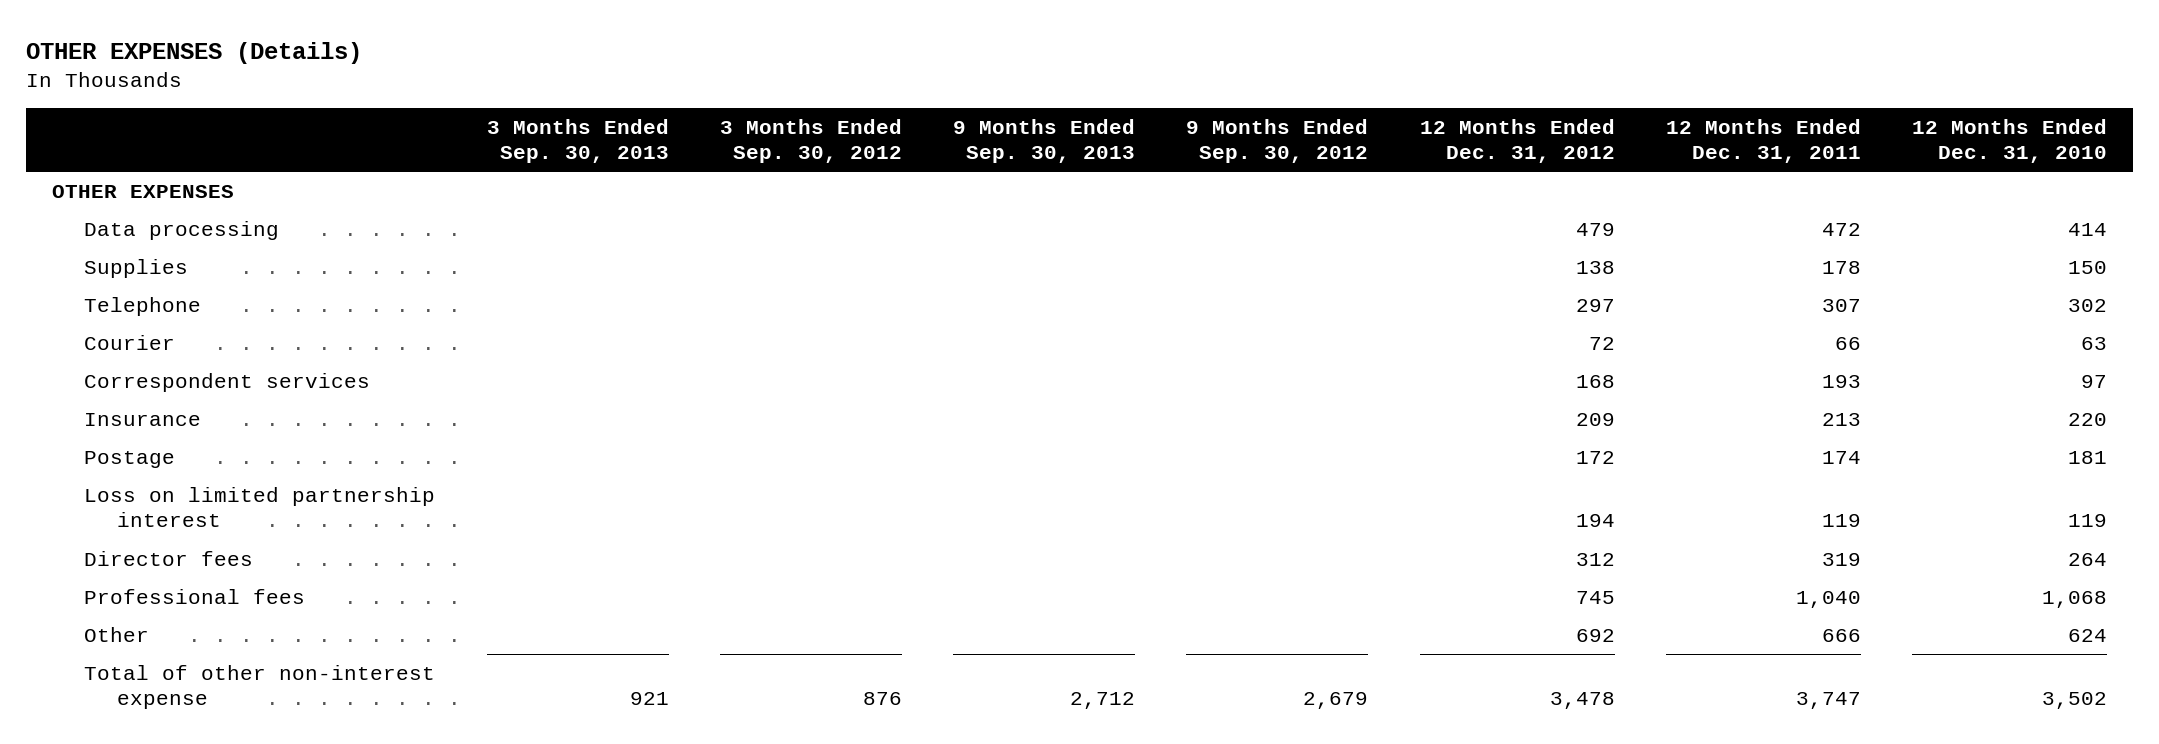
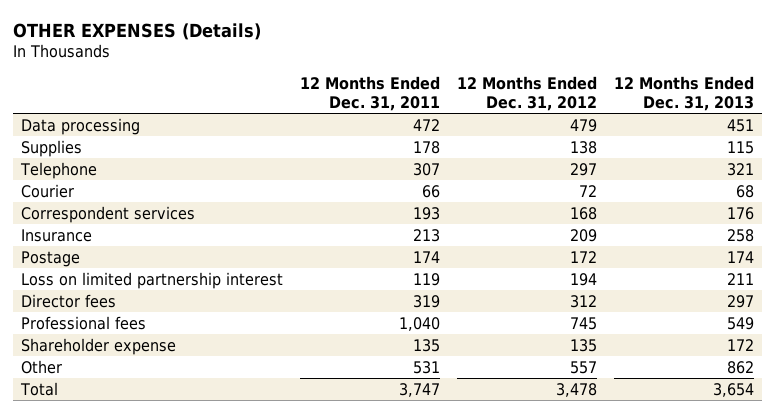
[486,118,669,164] 3 Months Ended Sep. 30, 2013 -> none
[719,118,902,164] 3 Months Ended Sep. 30, 2012 -> none
[953,118,1136,164] 9 Months Ended Sep. 30, 2013 -> none
[1186,118,1369,164] 9 Months Ended Sep. 30, 2012 -> none
[1912,118,2108,164] 12 Months Ended Dec. 31, 2010 -> none
none -> [613,76,754,111] 12 Months Ended Dec. 31, 2013
[51,185,234,199] OTHER EXPENSES -> none
none -> [21,337,177,355] Shareholder expense
[1575,629,1615,643] 692 -> [569,360,597,374] 557
[1822,629,1862,643] 666 -> [412,360,440,374] 531
[84,665,436,710] Total of other non-interest expense -> [20,381,59,396] Total

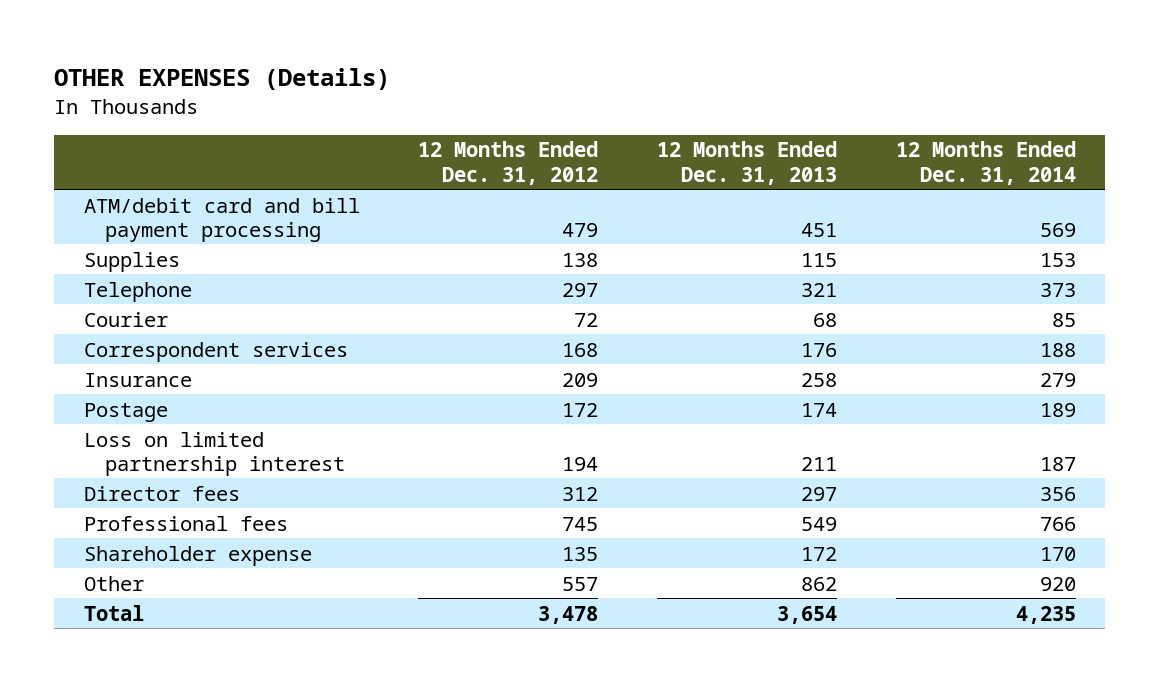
[299,76,440,111] 12 Months Ended Dec. 31, 2011 -> none
none -> [895,141,1076,185] 12 Months Ended Dec. 31, 2014
[21,117,141,135] Data processing -> [83,197,360,242] ATM/debit card and bill payment processing

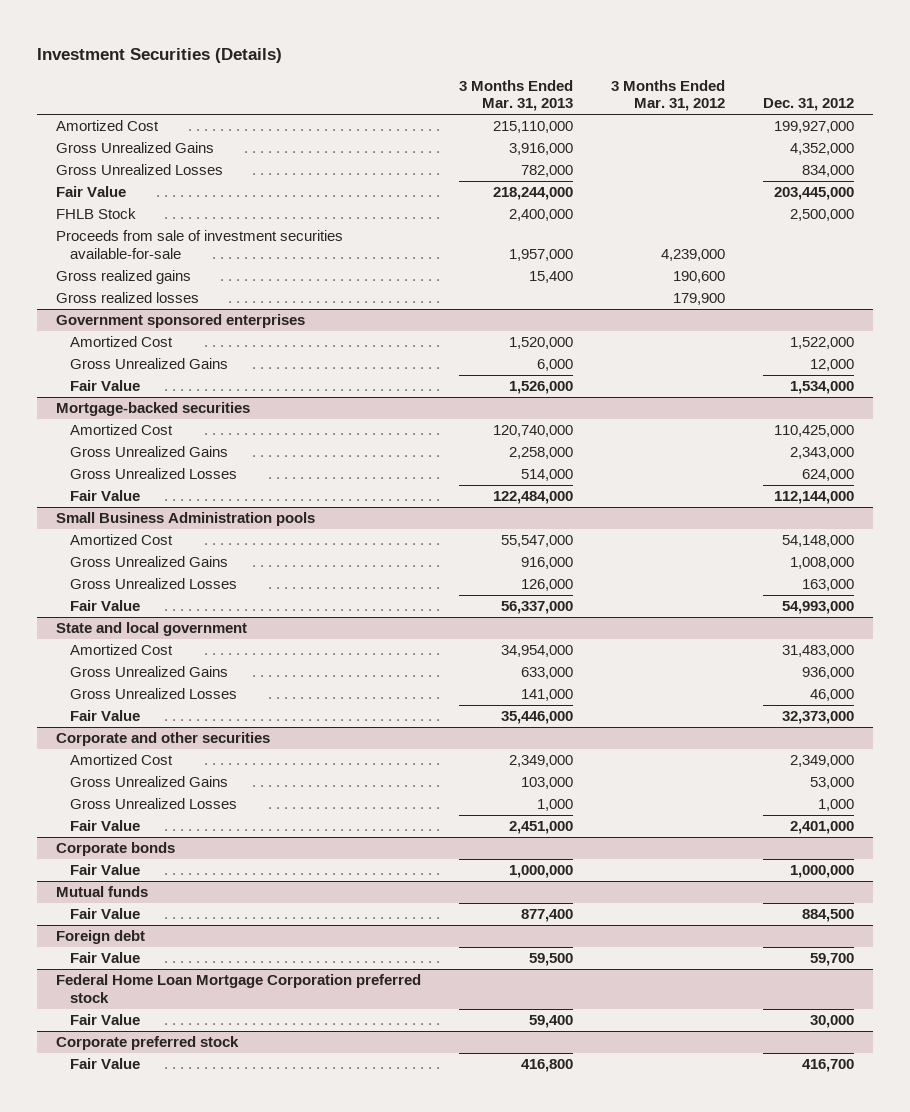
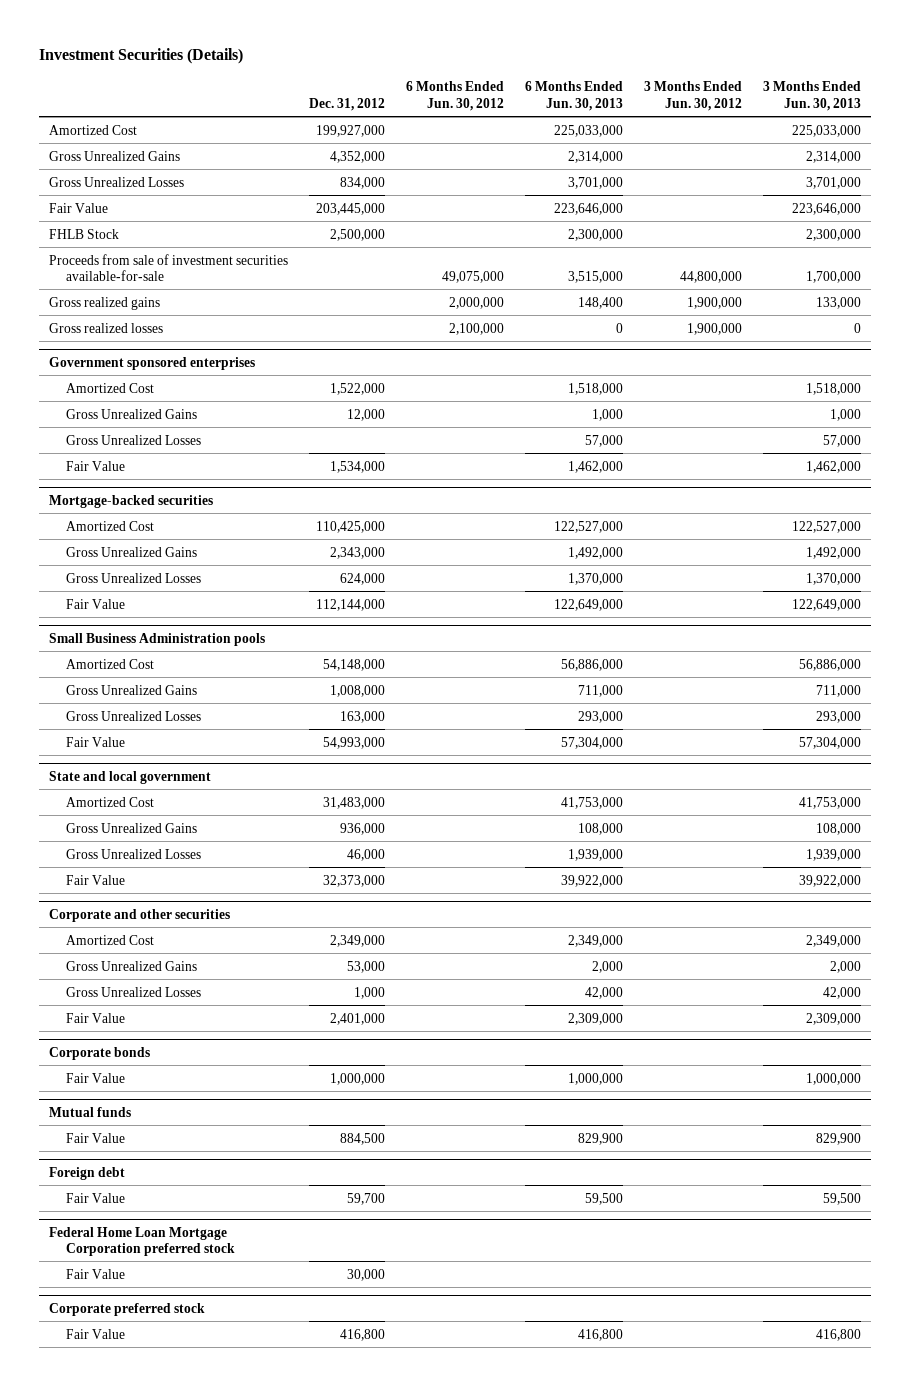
[458,79,573,112] 3 Months Ended Mar. 31, 2013 -> none
[611,79,726,112] 3 Months Ended Mar. 31, 2012 -> none
none -> [405,81,504,111] 6 Months Ended Jun. 30, 2012
none -> [524,81,623,111] 6 Months Ended Jun. 30, 2013
none -> [643,81,742,111] 3 Months Ended Jun. 30, 2012
none -> [762,81,861,111] 3 Months Ended Jun. 30, 2013
none -> [66,434,202,445] Gross Unrealized Losses
[802,1059,855,1073] 416,700 -> [340,1328,386,1341] 416,800

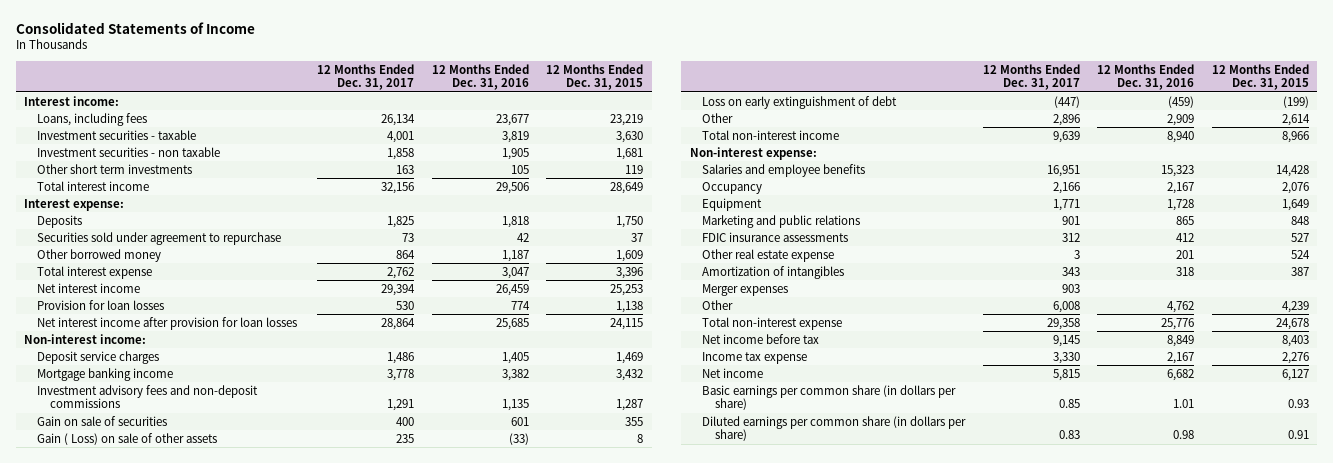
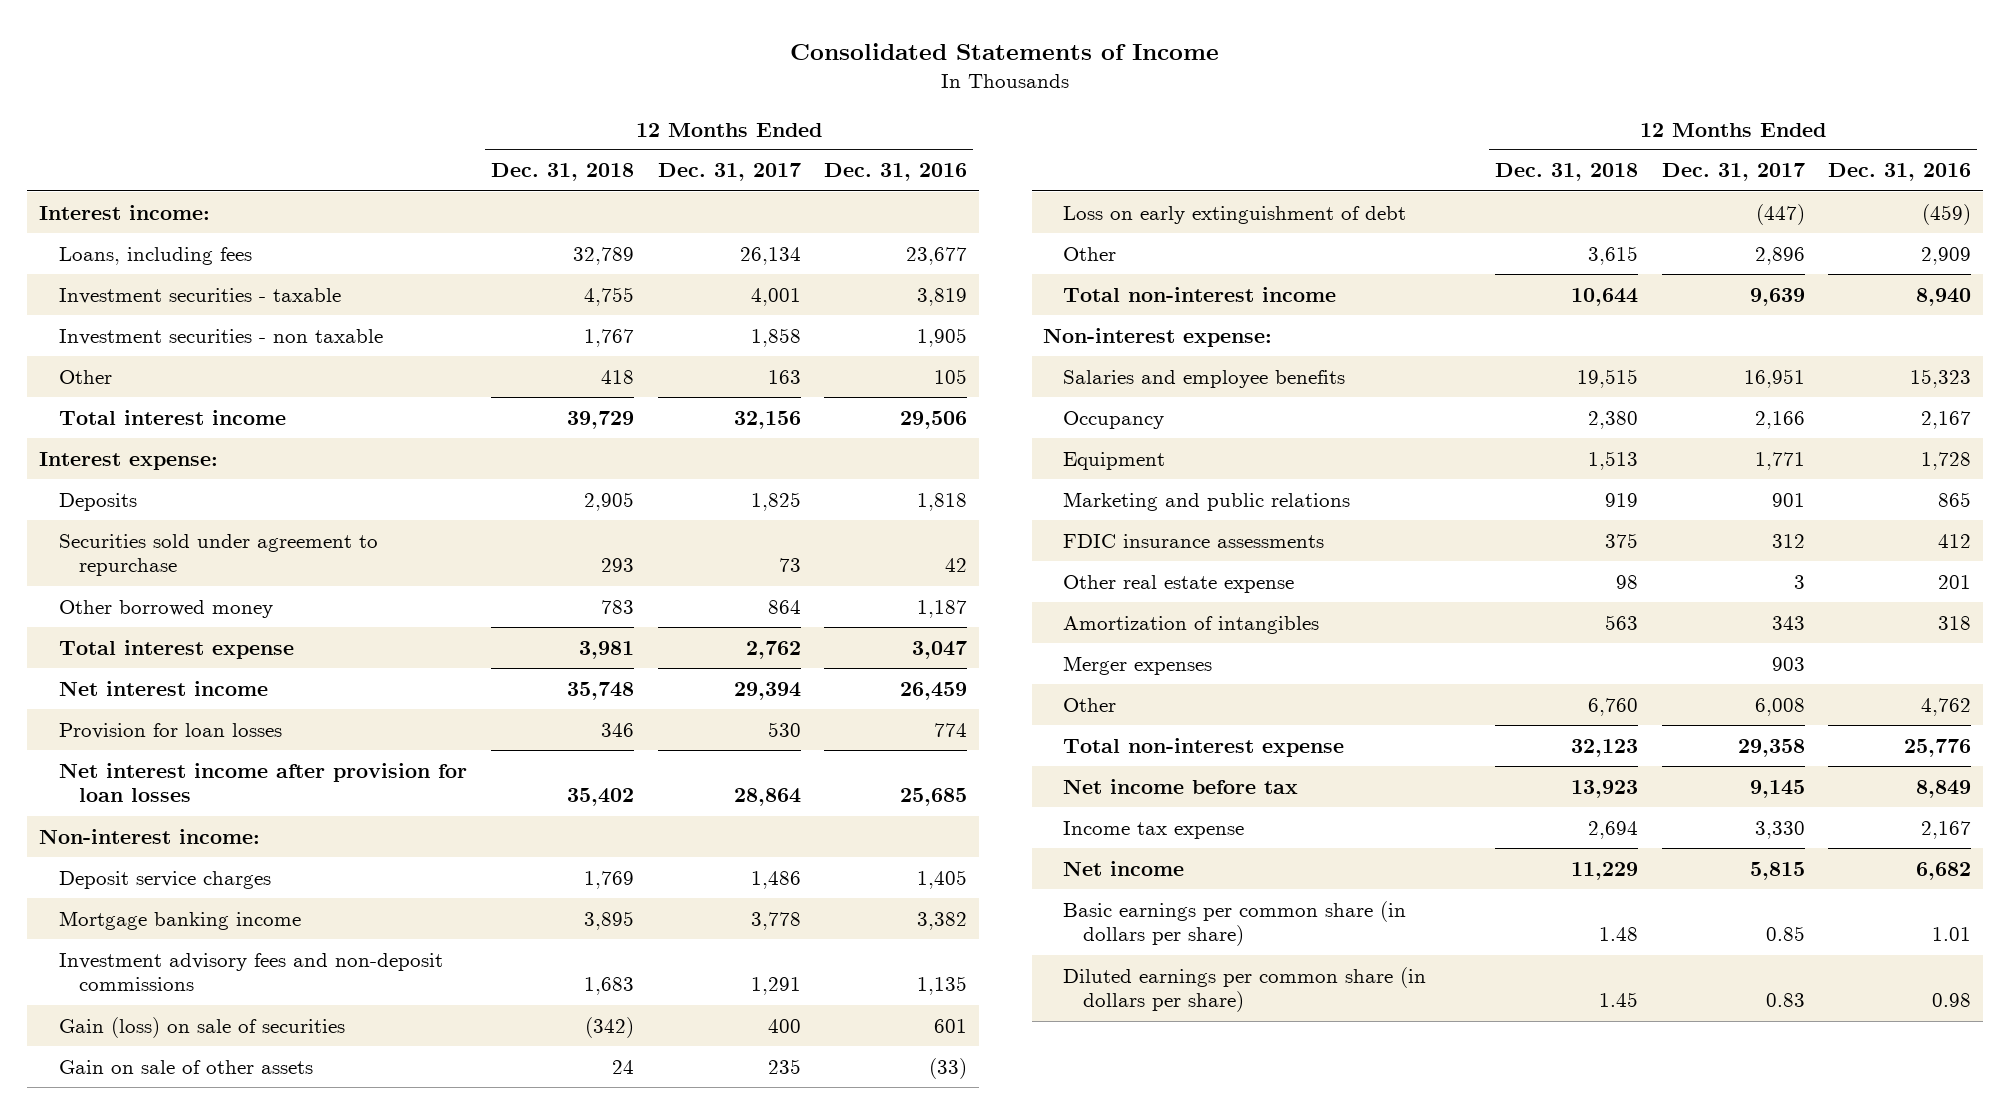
[546,63,644,91] 12 Months Ended Dec. 31, 2015 -> none
none -> [490,163,634,182] Dec. 31, 2018
[36,163,192,174] Other short term investments -> [58,369,112,384] Other
[36,415,167,426] Gain on sale of securities -> [58,1016,345,1038] Gain (loss) on sale of securities
[36,432,217,445] Gain ( Loss) on sale of other assets -> [58,1059,313,1074] Gain on sale of other assets

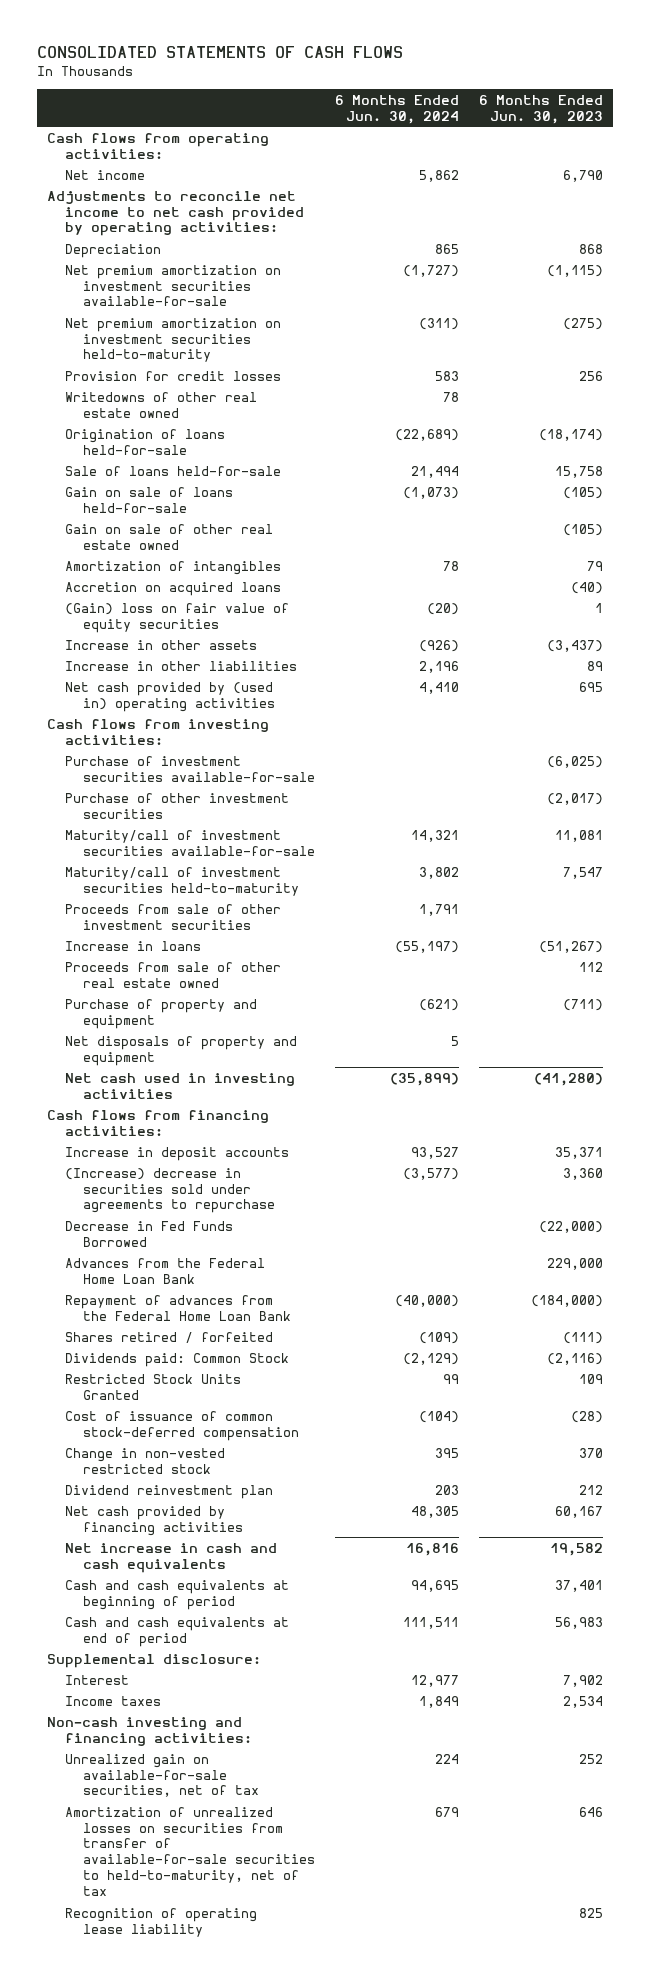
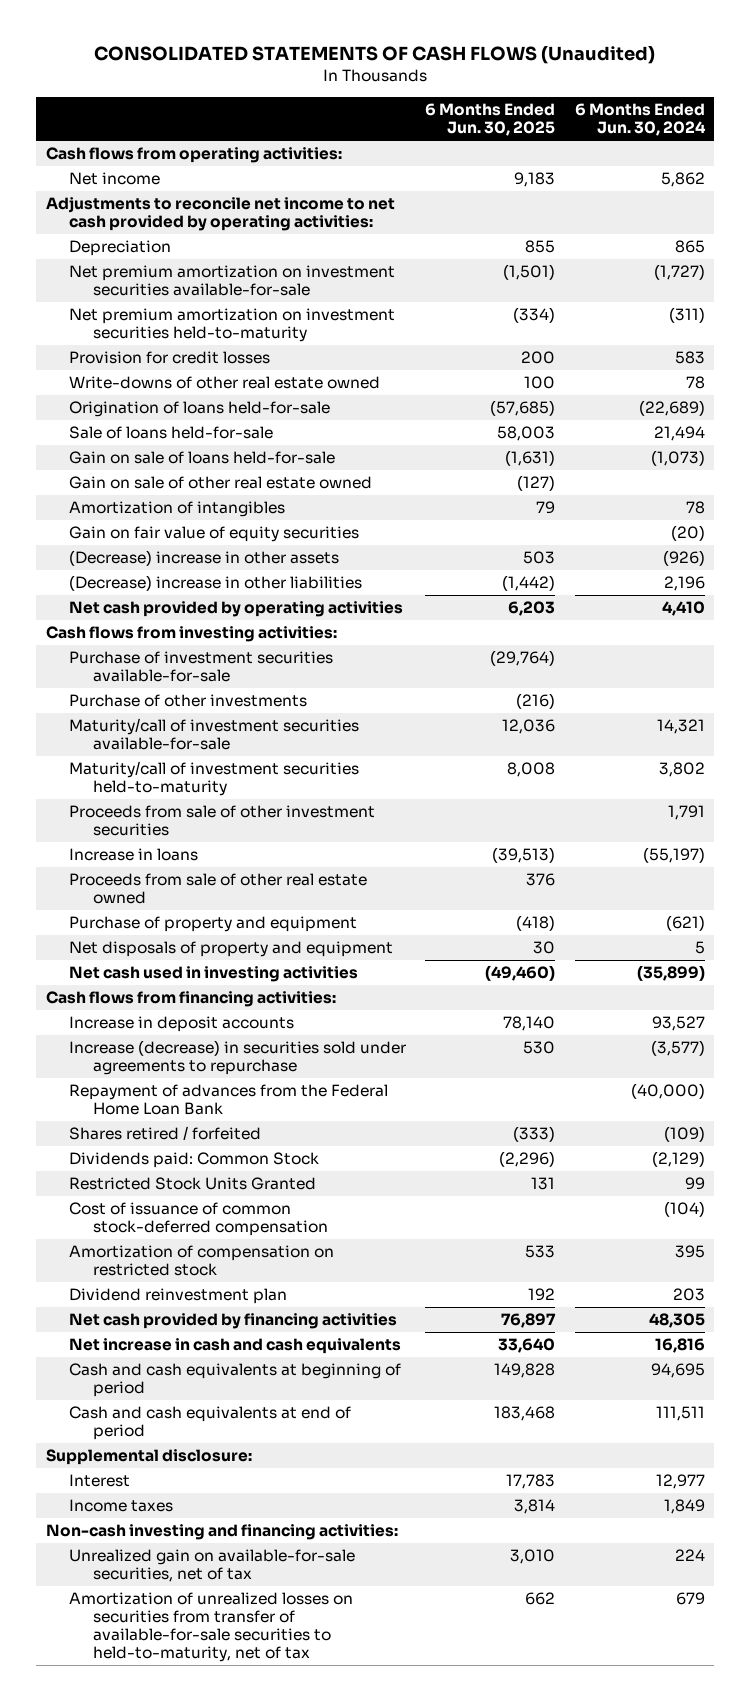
[37,45,404,58] CONSOLIDATED STATEMENTS OF CASH FLOWS -> [94,46,656,65] CONSOLIDATED STATEMENTS OF CASH FLOWS (Unaudited)
[478,94,603,124] 6 Months Ended Jun. 30, 2023 -> none
none -> [425,103,556,137] 6 Months Ended Jun. 30, 2025
[65,391,258,418] Writedowns of other real estate owned -> [69,376,381,390] Write-downs of other real estate owned
[65,581,282,596] Accretion on acquired loans -> none
[65,602,290,633] (Gain) loss on fair value of equity securities -> [69,526,360,543] Gain on fair value of equity securities
[65,639,258,650] Increase in other assets -> [69,550,340,567] (Decrease) increase in other assets
[65,660,298,671] Increase in other liabilities -> [69,575,363,592] (Decrease) increase in other liabilities
[65,681,276,712] Net cash provided by (used in) operating activities -> [69,601,404,618] Net cash provided by operating activities
[65,792,290,819] Purchase of other investment securities -> [69,694,308,708] Purchase of other investments
[65,1220,234,1247] Decrease in Fed Funds Borrowed -> none
[65,1257,266,1284] Advances from the Federal Home Loan Bank -> none
[65,1167,276,1214] (Increase) decrease in securities sold under agreements to repurchase -> [69,1040,407,1076] Increase (decrease) in securities sold under agreements to repurchase
[65,1447,226,1474] Change in non-vested restricted stock -> [69,1245,335,1277] Amortization of compensation on restricted stock
[65,1907,258,1937] Recognition of operating lease liability -> none

